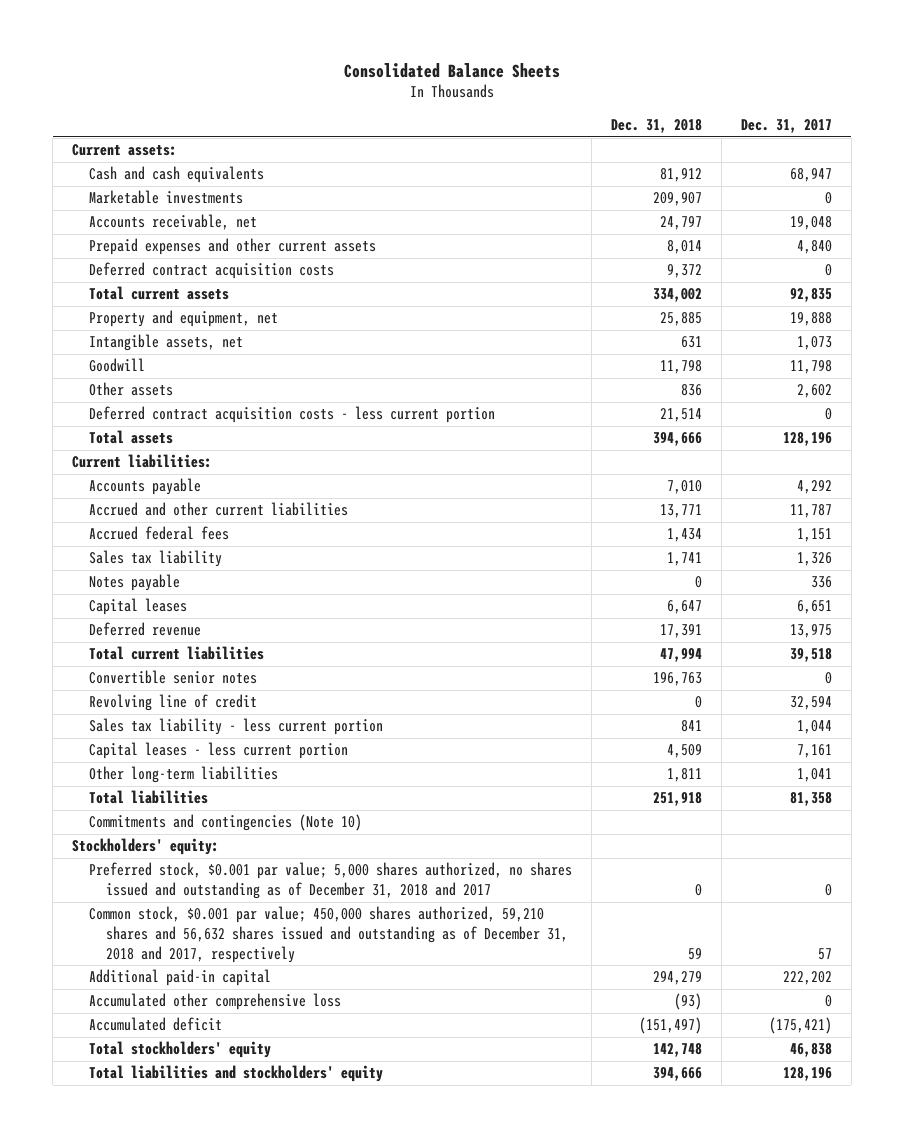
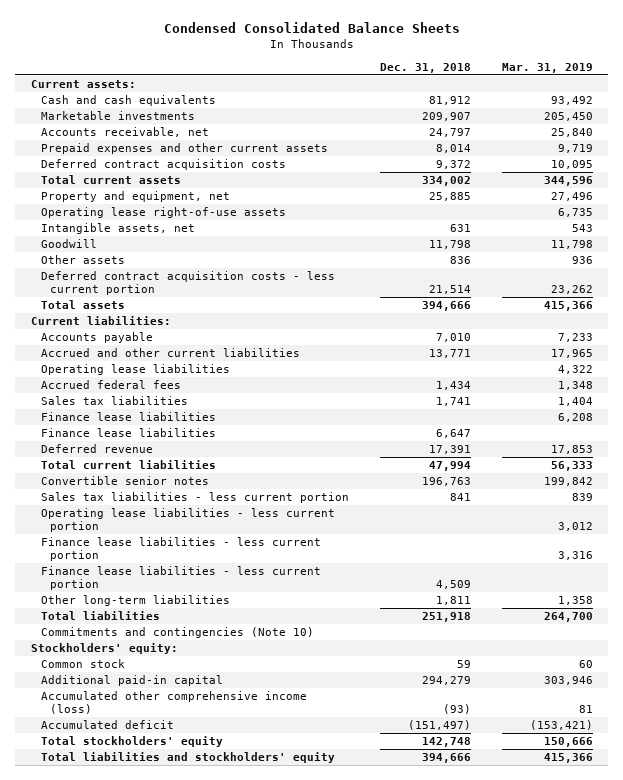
[344,62,561,78] Consolidated Balance Sheets -> [163,21,460,33] Condensed Consolidated Balance Sheets
[740,119,832,134] Dec. 31, 2017 -> none
none -> [501,62,593,73] Mar. 31, 2019
none -> [40,207,286,219] Operating lease right-of-use assets
none -> [40,364,230,376] Operating lease liabilities
[89,574,181,592] Notes payable -> none
[89,550,223,568] Sales tax liability -> [40,396,188,406] Sales tax liabilities
none -> [40,412,216,422] Finance lease liabilities
[89,598,188,616] Capital leases -> [40,428,216,438] Finance lease liabilities
[89,694,258,712] Revolving line of credit -> none
[89,718,384,736] Sales tax liability - less current portion -> [40,492,349,504] Sales tax liabilities - less current portion
none -> [40,508,335,533] Operating lease liabilities - less current portion
none -> [40,537,321,562] Finance lease liabilities - less current portion
[89,742,349,760] Capital leases - less current portion -> [40,566,321,591] Finance lease liabilities - less current portion
[89,862,573,900] Preferred stock, $0.001 par value; 5,000 shares authorized, no shares issued and outstanding as of December 31, 2018 and 2017 -> none
[89,906,569,963] Common stock, $0.001 par value; 450,000 shares authorized, 59,210 shares and 56,632 shares issued and outstanding as of December 31, 2018 and 2017, respectively -> [40,659,125,669] Common stock
[89,993,342,1011] Accumulated other comprehensive loss -> [40,691,307,715] Accumulated other comprehensive income (loss)

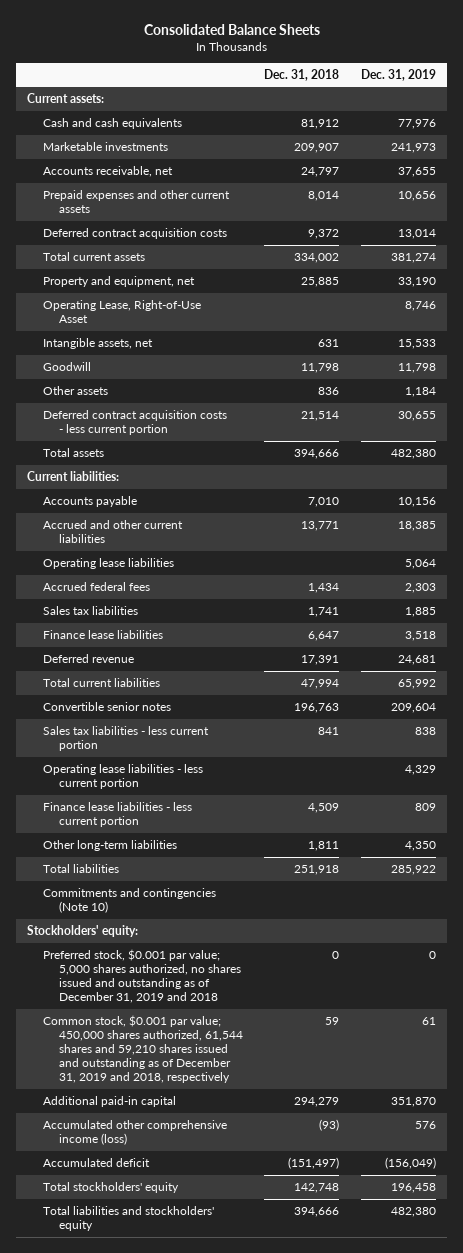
[163,21,460,33] Condensed Consolidated Balance Sheets -> [143,23,320,35] Consolidated Balance Sheets
[501,62,593,73] Mar. 31, 2019 -> none
none -> [361,68,437,81] Dec. 31, 2019
[40,207,286,219] Operating lease right-of-use assets -> [42,300,201,324] Operating Lease, Right-of-Use Asset
[40,412,216,422] Finance lease liabilities -> none
[40,537,321,562] Finance lease liabilities - less current portion -> none
none -> [42,949,241,1004] Preferred stock, $0.001 par value; 5,000 shares authorized, no shares issued and outstanding as of December 31, 2019 and 2018
[40,659,125,669] Common stock -> [42,1015,243,1084] Common stock, $0.001 par value; 450,000 shares authorized, 61,544 shares and 59,210 shares issued and outstanding as of December 31, 2019 and 2018, respectively

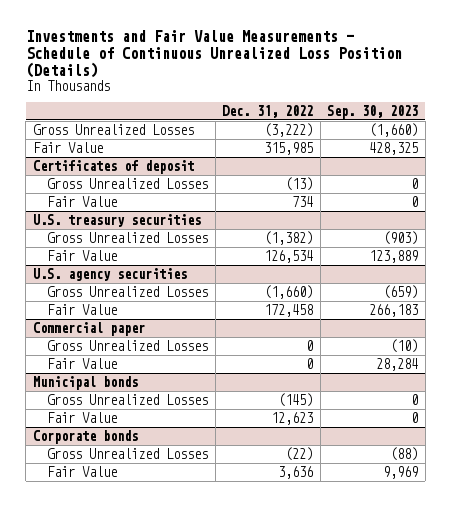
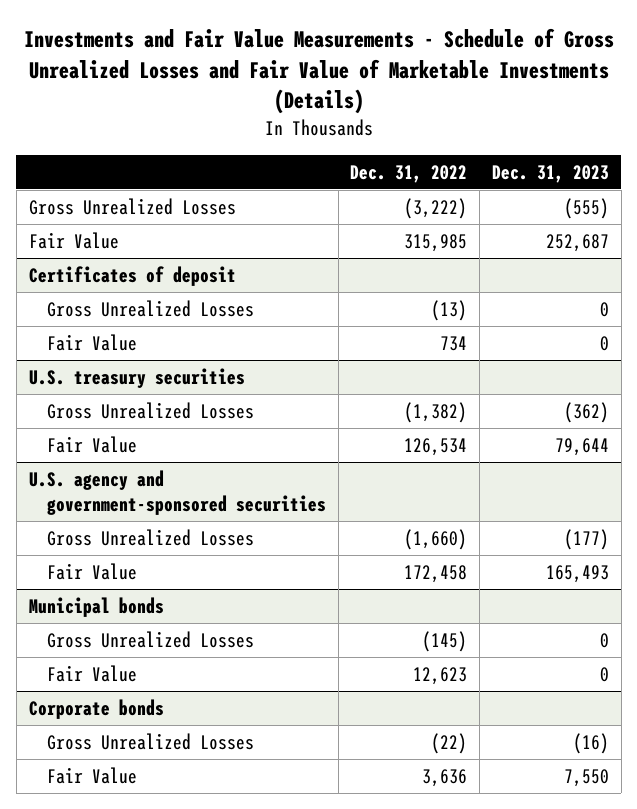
[25,30,402,79] Investments and Fair Value Measurements - Schedule of Continuous Unrealized Loss Position (Details) -> [23,28,614,115] Investments and Fair Value Measurements - Schedule of Gross Unrealized Losses and Fair Value of Marketable Investments (Details)
[327,104,419,119] Sep. 30, 2023 -> none
none -> [491,164,609,183] Dec. 31, 2023
[32,267,187,281] U.S. agency securities -> [28,469,326,516] U.S. agency and government-sponsored securities
[32,321,145,336] Commercial paper -> none
[47,339,209,351] Gross Unrealized Losses -> none
[47,357,118,369] Fair Value -> none

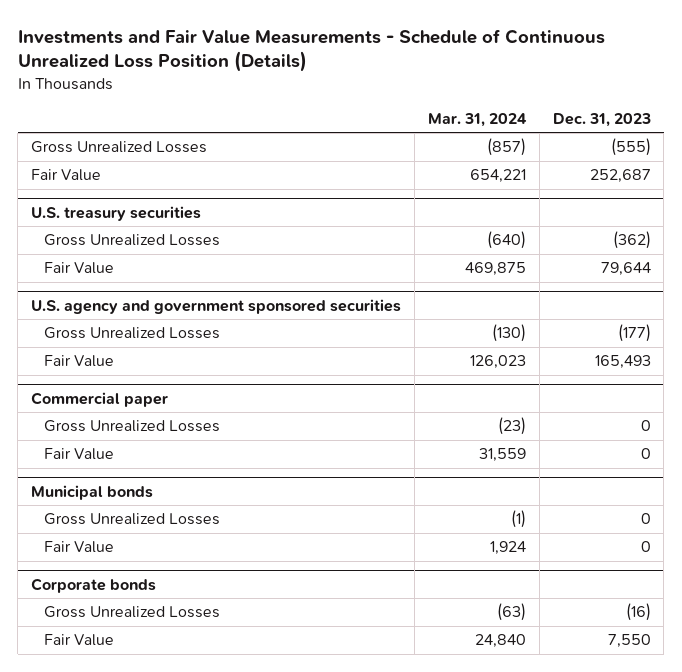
[23,28,614,115] Investments and Fair Value Measurements - Schedule of Gross Unrealized Losses and Fair Value of Marketable Investments (Details) -> [17,28,605,73] Investments and Fair Value Measurements - Schedule of Continuous Unrealized Loss Position (Details)
[350,164,468,183] Dec. 31, 2022 -> none
none -> [427,112,527,127] Mar. 31, 2024
[28,265,236,286] Certificates of deposit -> none
[46,299,254,317] Gross Unrealized Losses -> none
[46,333,137,351] Fair Value -> none
[28,469,326,516] U.S. agency and government-sponsored securities -> [31,298,402,314] U.S. agency and government sponsored securities
none -> [31,391,169,407] Commercial paper
none -> [44,420,221,433] Gross Unrealized Losses
none -> [44,448,115,461] Fair Value

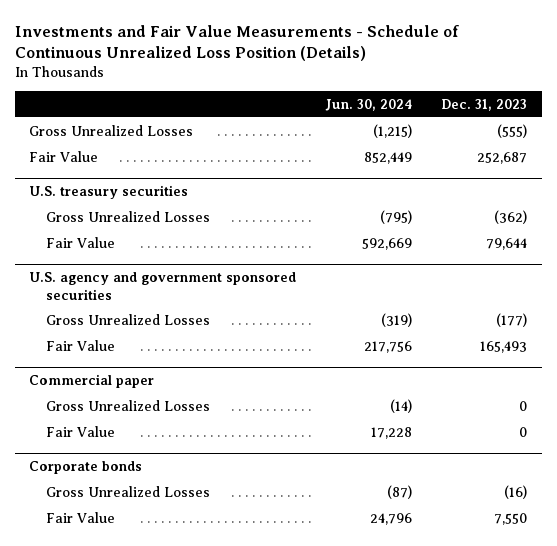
[427,112,527,127] Mar. 31, 2024 -> none
none -> [324,98,412,111] Jun. 30, 2024
[31,484,154,500] Municipal bonds -> none
[44,513,221,526] Gross Unrealized Losses -> none
[44,541,115,554] Fair Value -> none

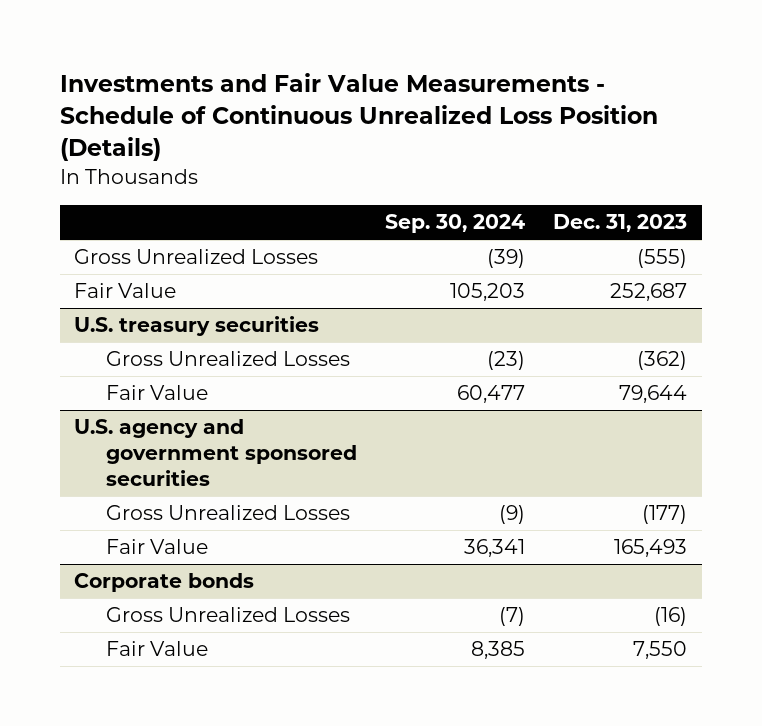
[324,98,412,111] Jun. 30, 2024 -> none
none -> [385,214,526,234] Sep. 30, 2024
[29,374,155,389] Commercial paper -> none
[45,399,210,411] Gross Unrealized Losses -> none
[45,425,115,437] Fair Value -> none

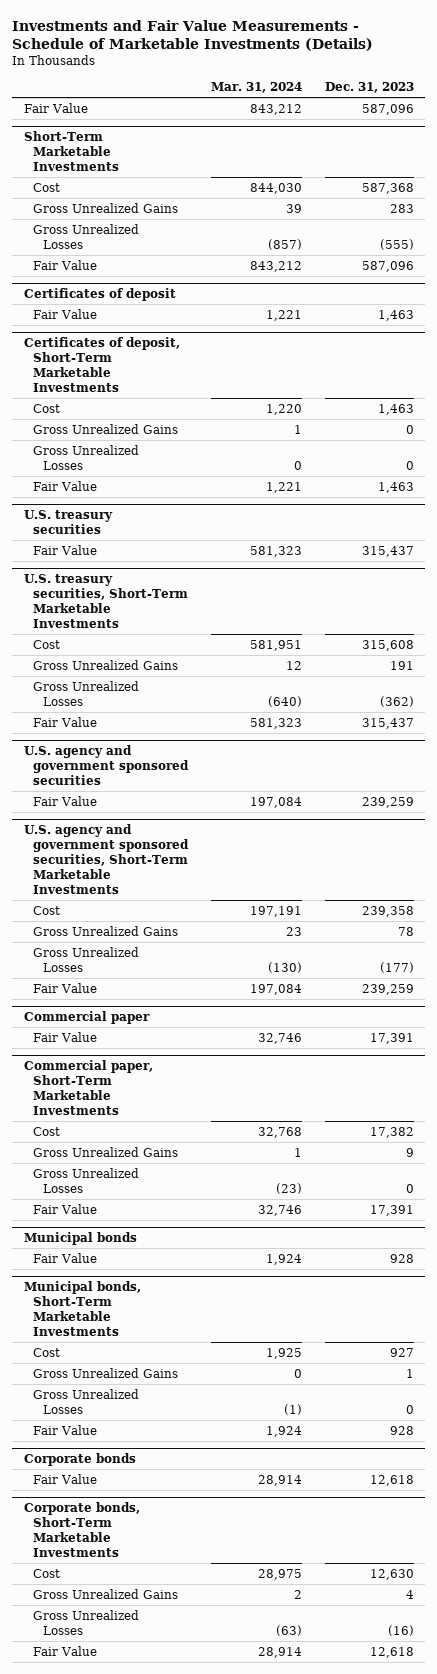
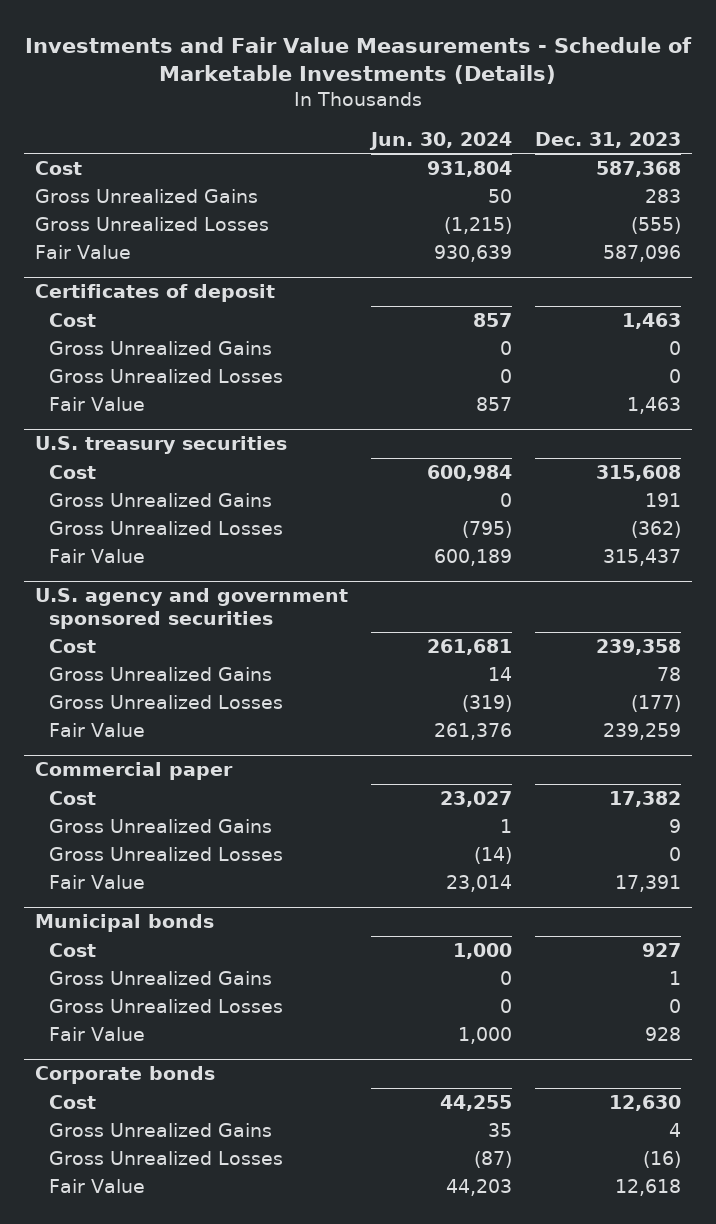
[210,82,302,94] Mar. 31, 2024 -> none
none -> [369,131,513,150] Jun. 30, 2024
[23,102,88,113] Fair Value -> none
[23,131,120,172] Short-Term Marketable Investments -> none
[33,308,98,319] Fair Value -> none
[23,337,180,393] Certificates of deposit, Short-Term Marketable Investments -> none
[33,544,98,555] Fair Value -> none
[23,574,189,629] U.S. treasury securities, Short-Term Marketable Investments -> none
[33,795,98,806] Fair Value -> none
[23,824,190,895] U.S. agency and government sponsored securities, Short-Term Marketable Investments -> none
[33,1031,98,1042] Fair Value -> none
[23,1060,153,1116] Commercial paper, Short-Term Marketable Investments -> none
[33,1252,98,1263] Fair Value -> none
[23,1281,141,1337] Municipal bonds, Short-Term Marketable Investments -> none
[33,1473,98,1484] Fair Value -> none
[23,1502,140,1558] Corporate bonds, Short-Term Marketable Investments -> none

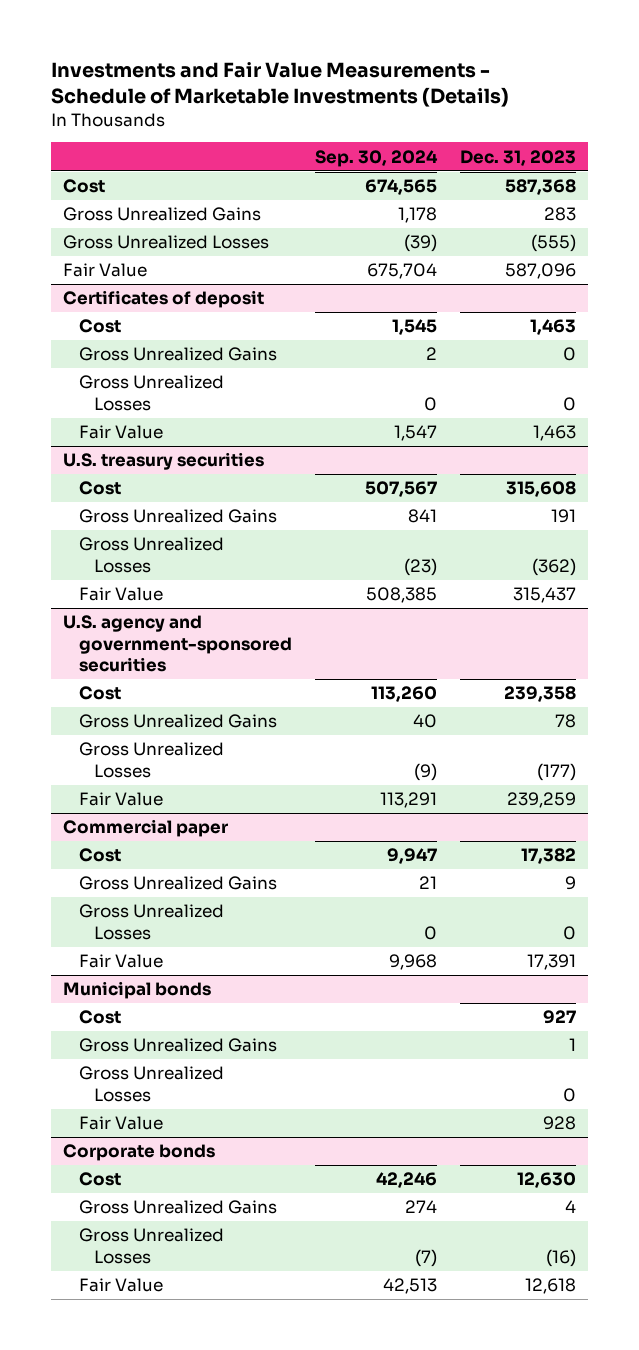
[369,131,513,150] Jun. 30, 2024 -> none
none -> [314,149,438,167] Sep. 30, 2024
[35,588,349,629] U.S. agency and government sponsored securities -> [62,615,292,672] U.S. agency and government-sponsored securities

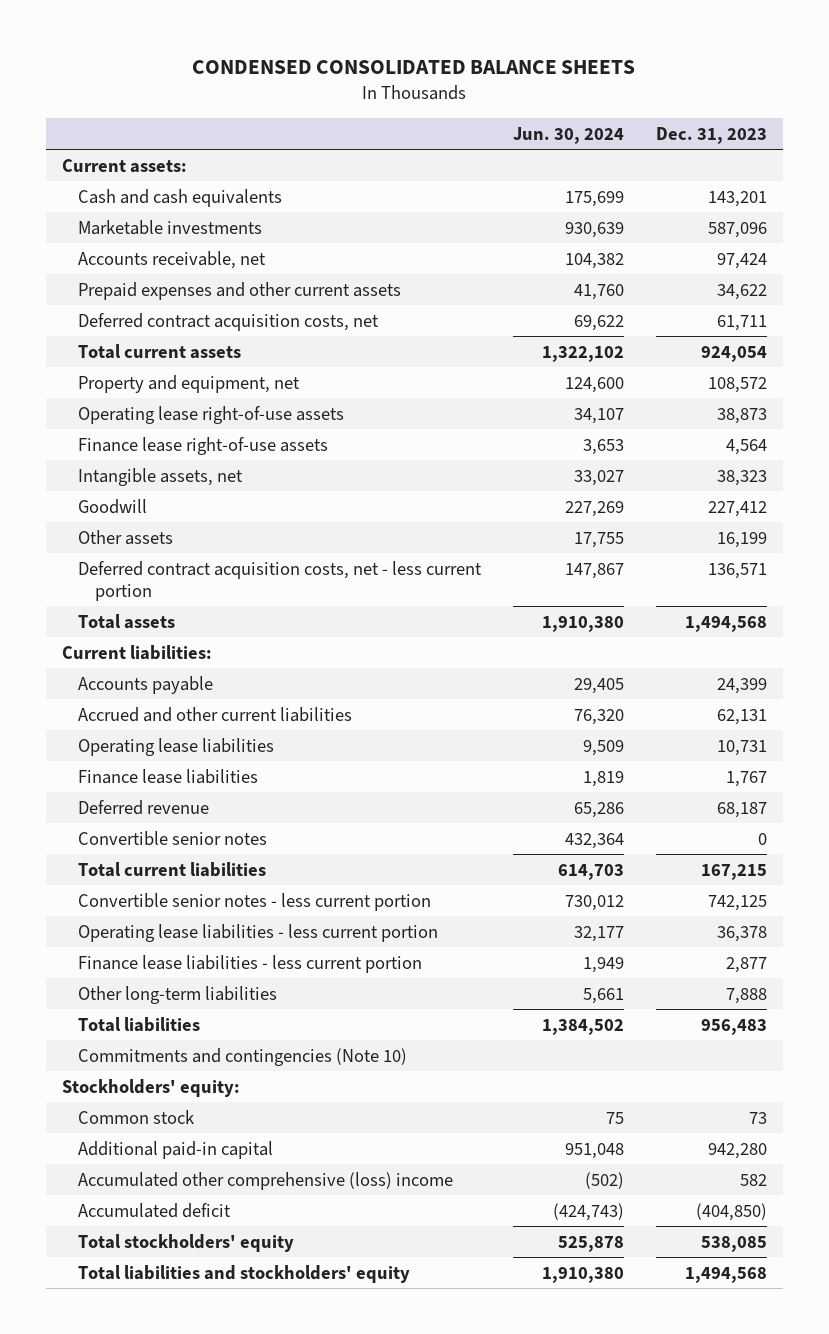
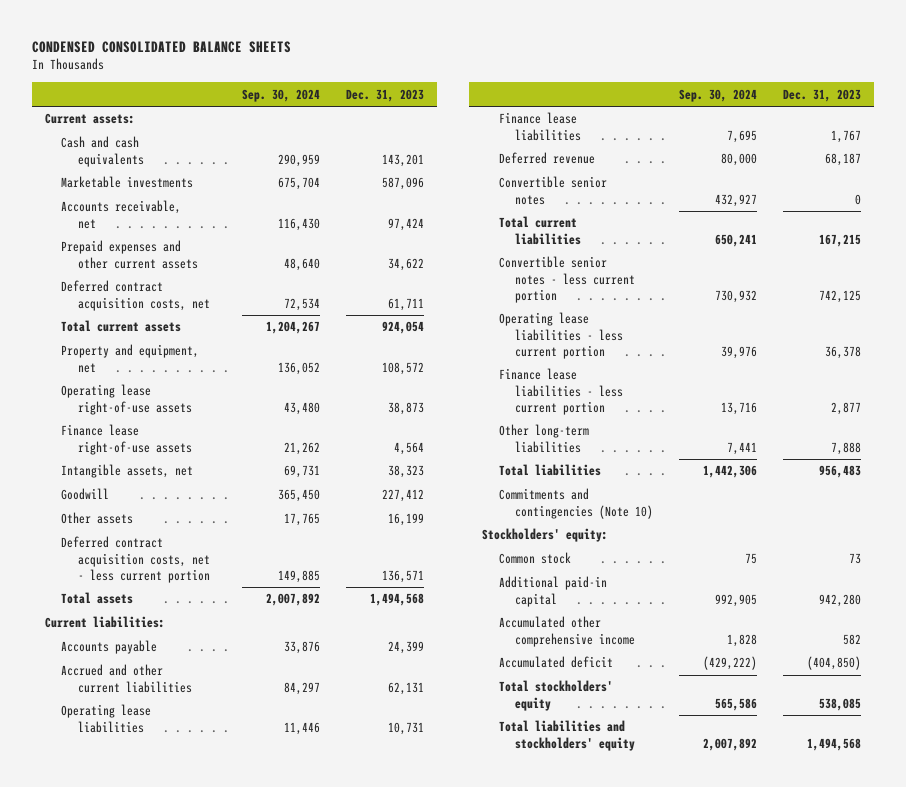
[513,126,625,144] Jun. 30, 2024 -> none
none -> [241,88,320,102] Sep. 30, 2024
[78,1171,454,1190] Accumulated other comprehensive (loss) income -> [498,616,636,647] Accumulated other comprehensive income

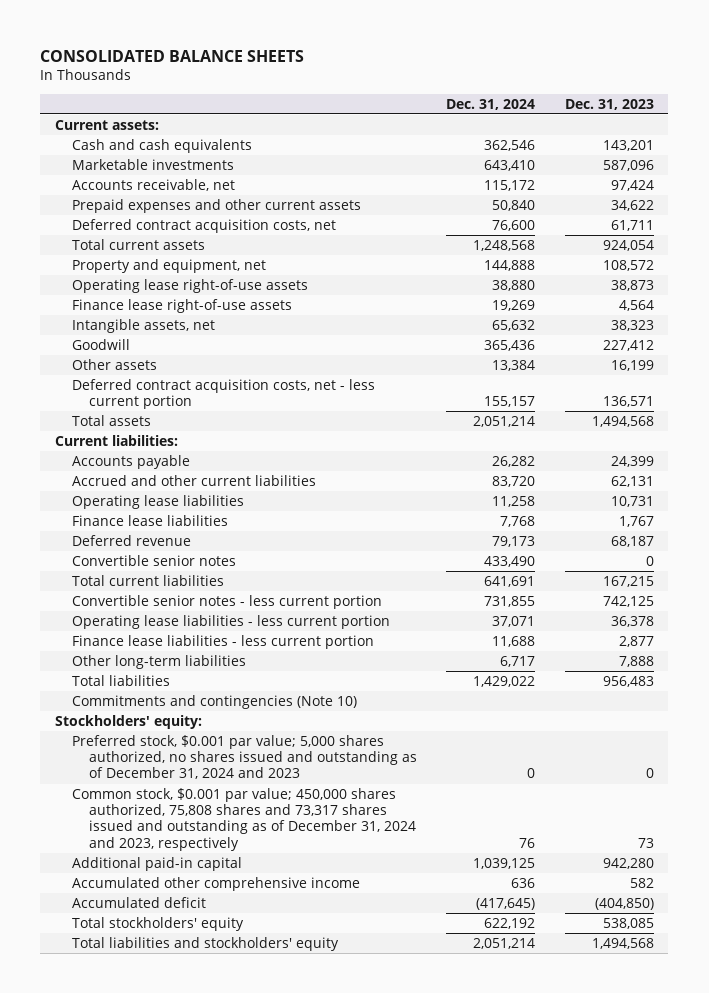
[31,40,291,53] CONDENSED CONSOLIDATED BALANCE SHEETS -> [40,49,305,62] CONSOLIDATED BALANCE SHEETS
[241,88,320,102] Sep. 30, 2024 -> none
none -> [446,98,536,110] Dec. 31, 2024
none -> [72,734,418,780] Preferred stock, $0.001 par value; 5,000 shares authorized, no shares issued and outstanding as of December 31, 2024 and 2023
[498,552,571,565] Common stock -> [72,787,417,851] Common stock, $0.001 par value; 450,000 shares authorized, 75,808 shares and 73,317 shares issued and outstanding as of December 31, 2024 and 2023, respectively

